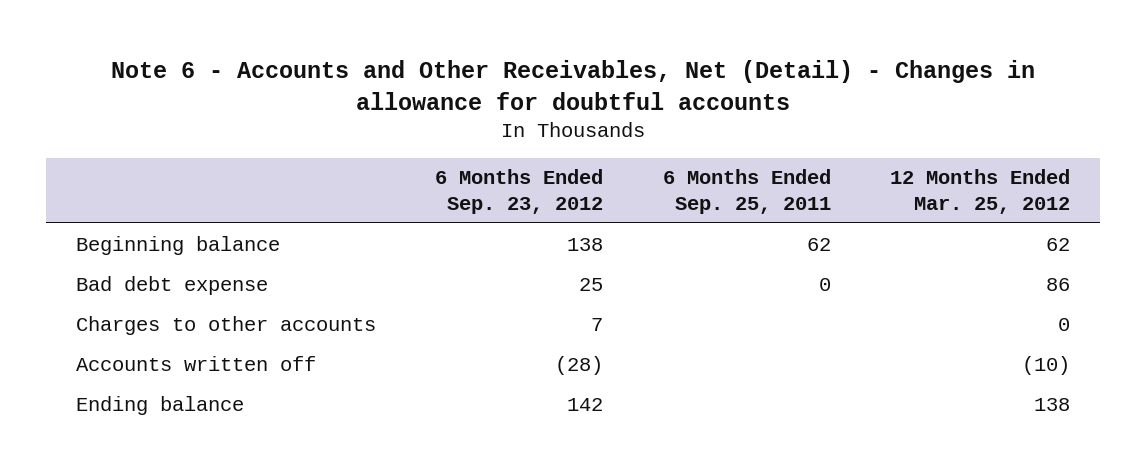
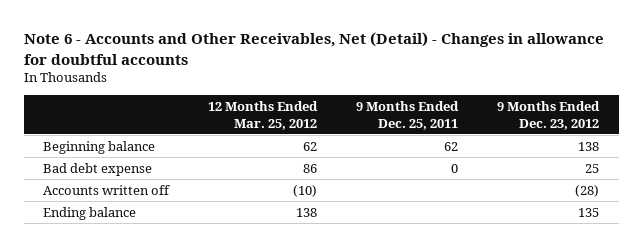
[435,169,604,214] 6 Months Ended Sep. 23, 2012 -> none
[662,169,831,214] 6 Months Ended Sep. 25, 2011 -> none
none -> [356,101,460,130] 9 Months Ended Dec. 25, 2011
none -> [497,101,601,130] 9 Months Ended Dec. 23, 2012
[76,315,377,335] Charges to other accounts -> none

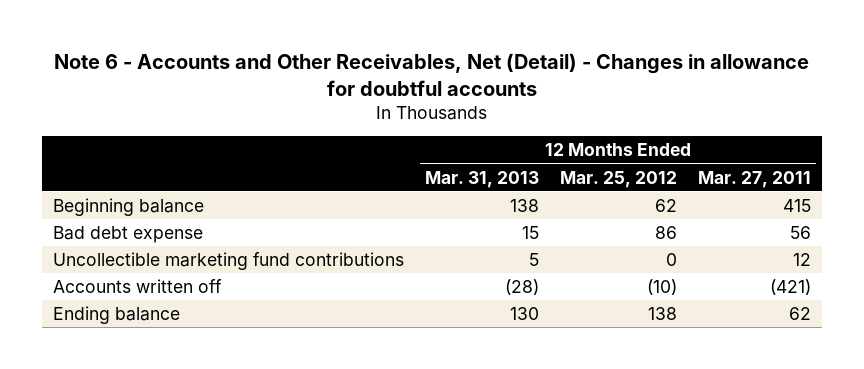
[356,101,460,130] 9 Months Ended Dec. 25, 2011 -> none
[497,101,601,130] 9 Months Ended Dec. 23, 2012 -> none
none -> [424,170,539,188] Mar. 31, 2013
none -> [698,170,812,188] Mar. 27, 2011
none -> [52,251,404,270] Uncollectible marketing fund contributions

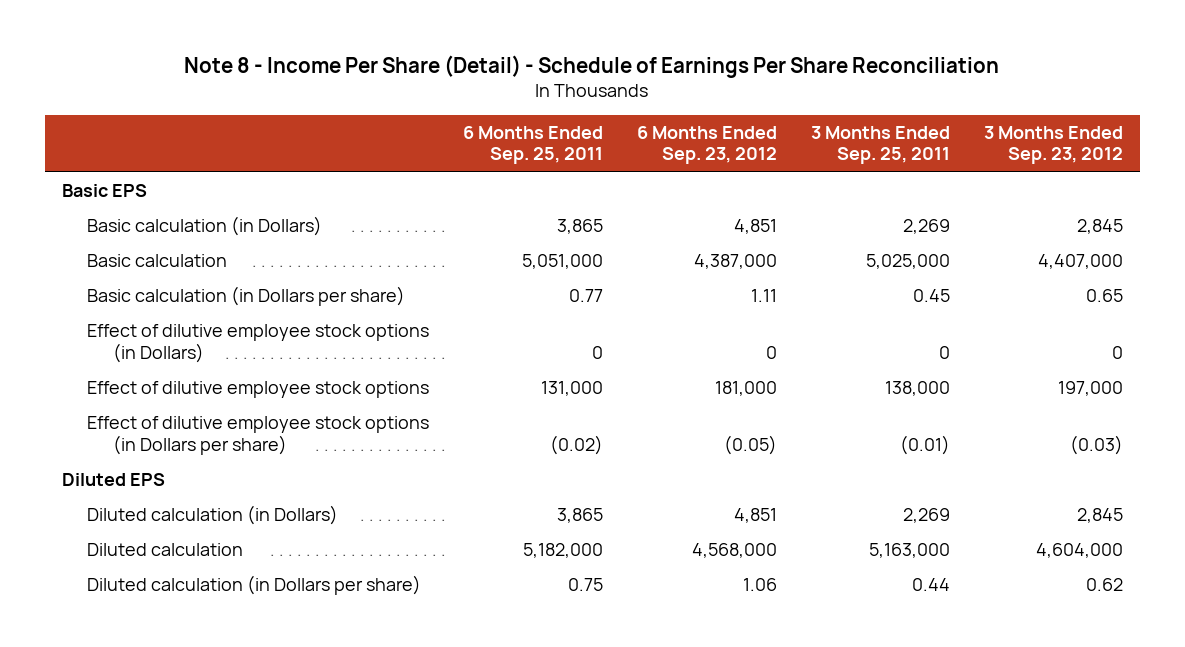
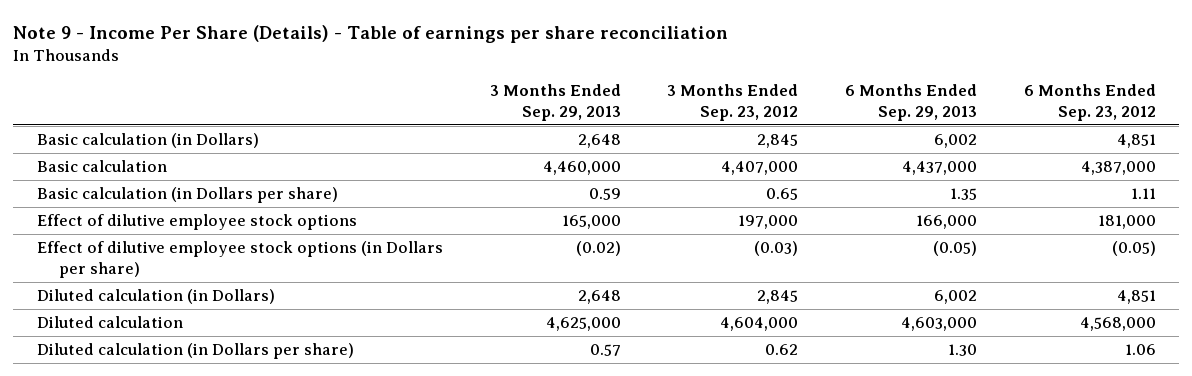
[184,54,1000,78] Note 8 - Income Per Share (Detail) - Schedule of Earnings Per Share Reconciliation -> [13,24,729,43] Note 9 - Income Per Share (Details) - Table of earnings per share reconciliation
[463,125,604,165] 6 Months Ended Sep. 25, 2011 -> none
[810,125,950,165] 3 Months Ended Sep. 25, 2011 -> none
none -> [489,84,621,121] 3 Months Ended Sep. 29, 2013
none -> [844,84,977,121] 6 Months Ended Sep. 29, 2013
[61,184,147,198] Basic EPS -> none
[87,324,430,363] Effect of dilutive employee stock options (in Dollars) -> none
[61,473,165,487] Diluted EPS -> none

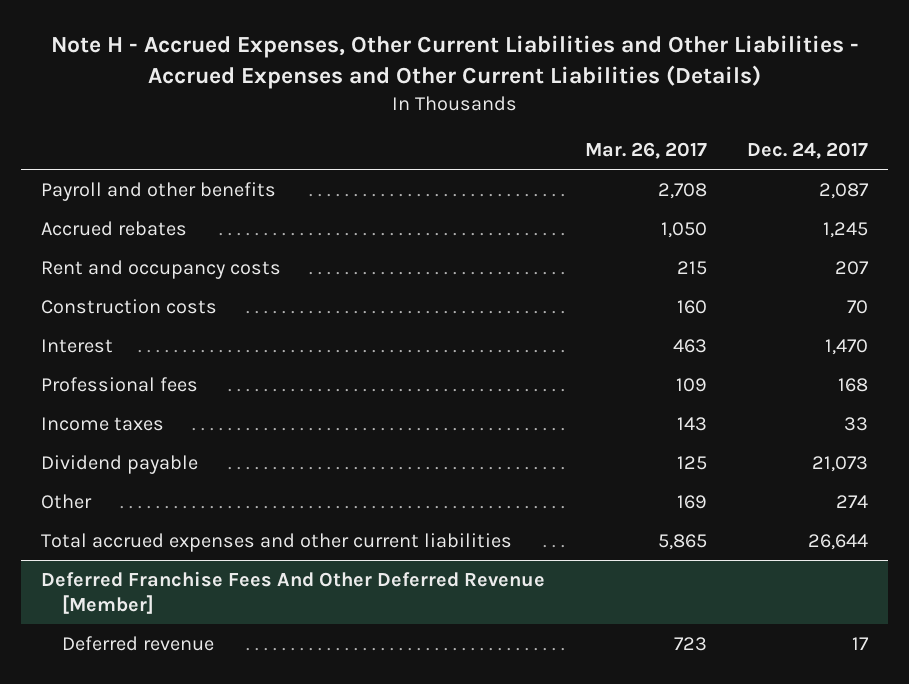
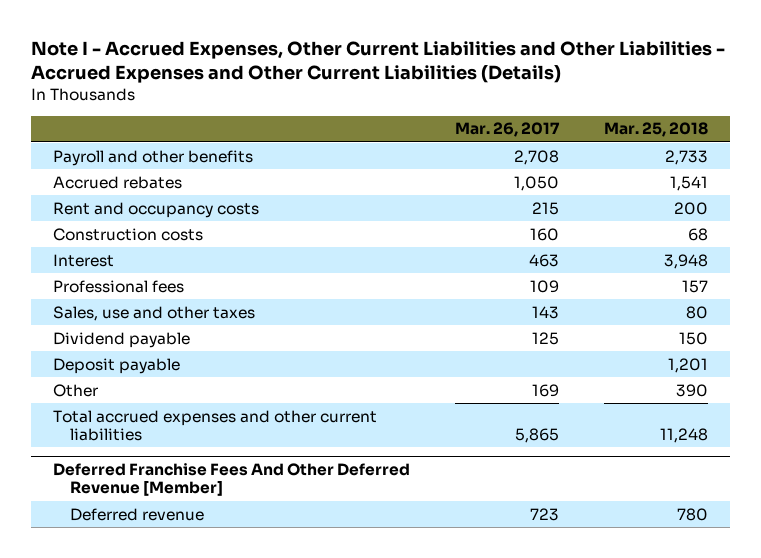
[50,35,859,90] Note H - Accrued Expenses, Other Current Liabilities and Other Liabilities - Accrued Expenses and Other Current Liabilities (Details) -> [31,41,726,84] Note I - Accrued Expenses, Other Current Liabilities and Other Liabilities - Accrued Expenses and Other Current Liabilities (Details)
[747,141,869,159] Dec. 24, 2017 -> none
none -> [603,122,708,138] Mar. 25, 2018
[41,416,165,431] Income taxes -> [53,305,256,321] Sales, use and other taxes
none -> [53,357,181,374] Deposit payable

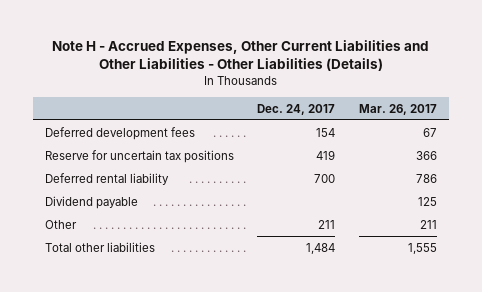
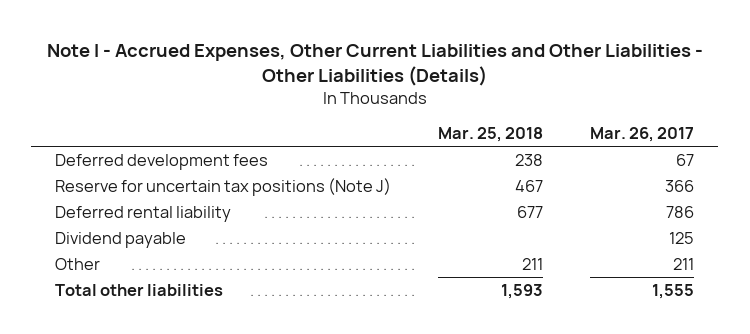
[51,40,429,72] Note H - Accrued Expenses, Other Current Liabilities and Other Liabilities - Other Liabilities (Details) -> [46,43,703,86] Note I - Accrued Expenses, Other Current Liabilities and Other Liabilities - Other Liabilities (Details)
[257,103,336,115] Dec. 24, 2017 -> none
none -> [438,127,544,143] Mar. 25, 2018
[44,149,234,163] Reserve for uncertain tax positions -> [55,177,392,196] Reserve for uncertain tax positions (Note J)

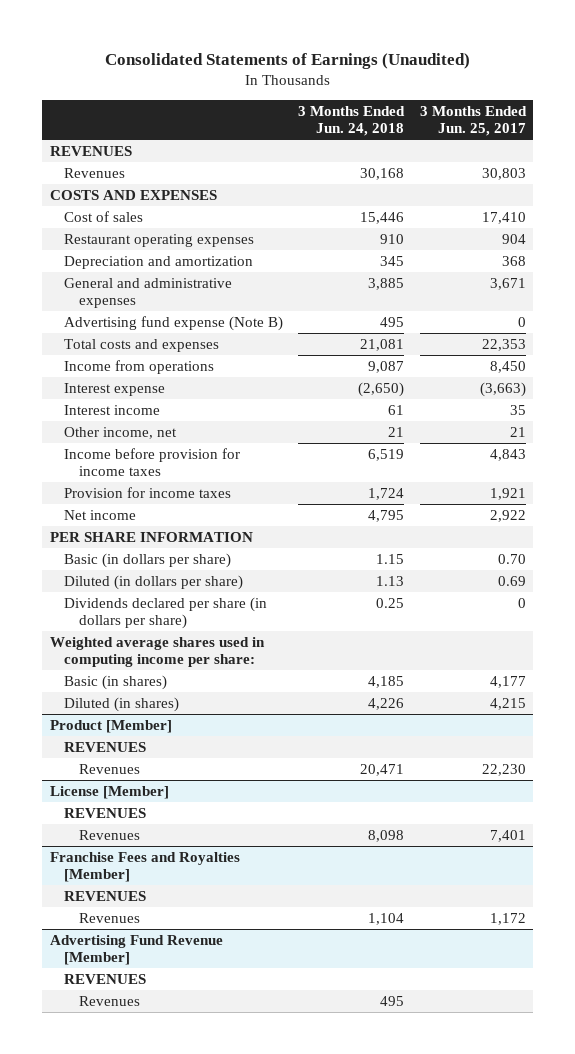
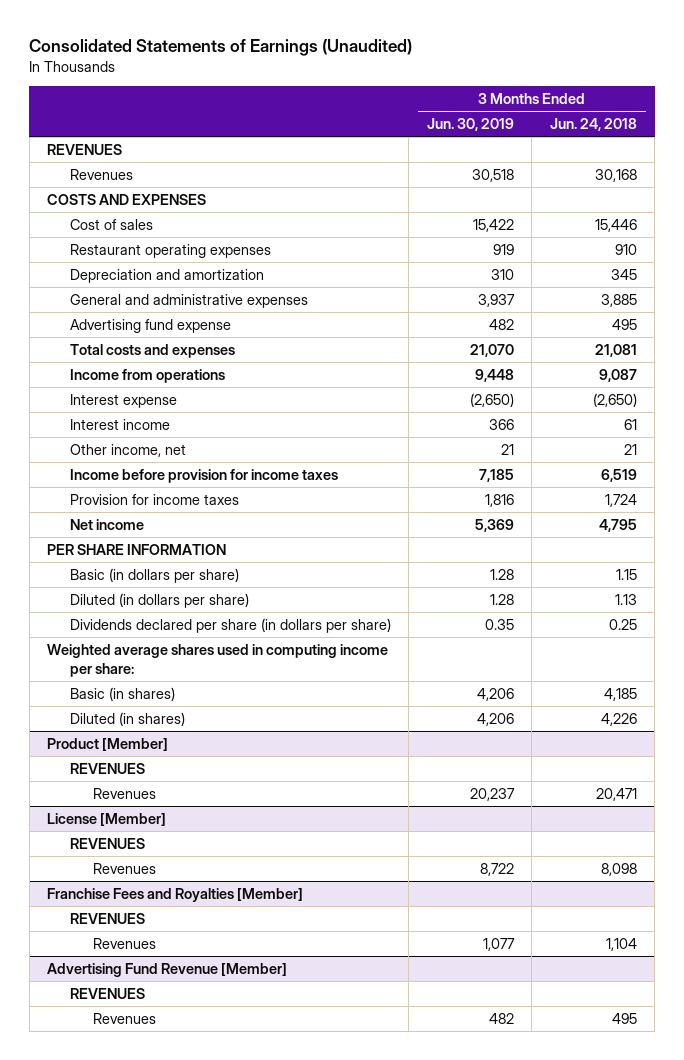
[419,105,527,137] 3 Months Ended Jun. 25, 2017 -> none
none -> [426,118,514,132] Jun. 30, 2019
[64,315,284,331] Advertising fund expense (Note B) -> [69,318,231,333] Advertising fund expense

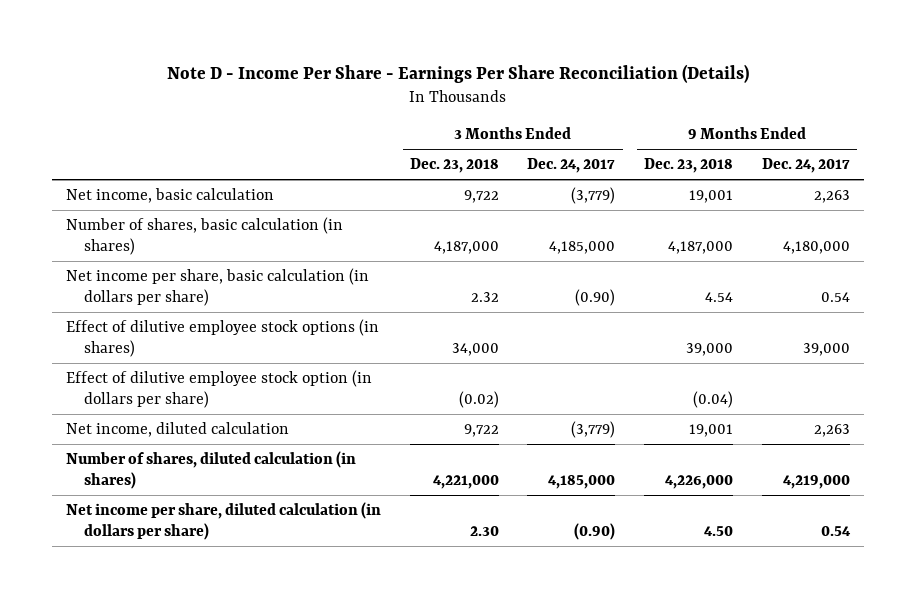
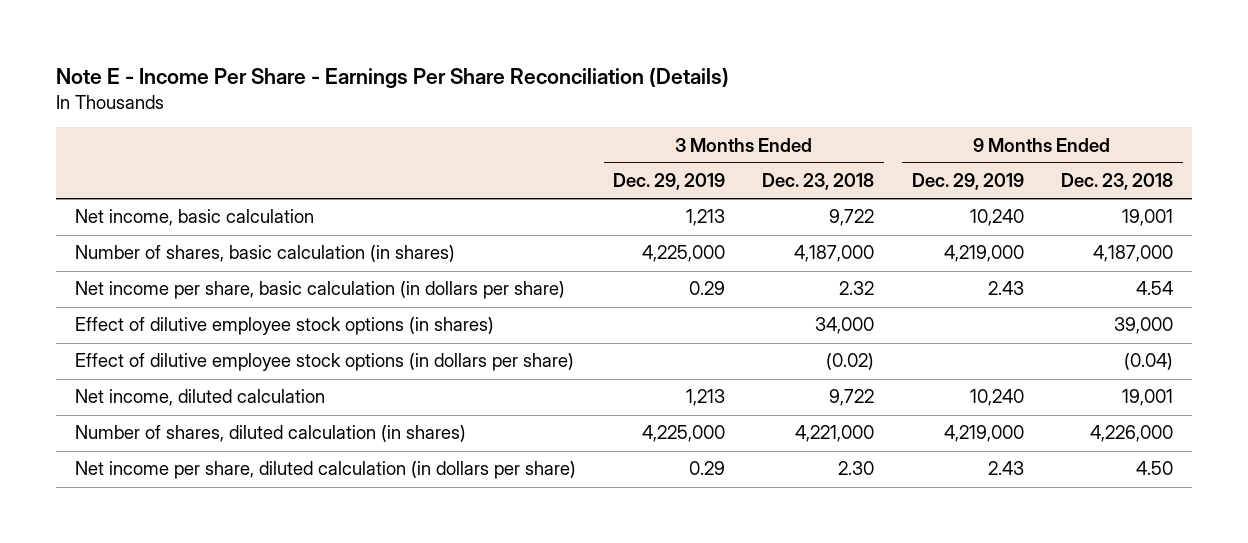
[166,63,749,83] Note D - Income Per Share - Earnings Per Share Reconciliation (Details) -> [55,67,729,89] Note E - Income Per Share - Earnings Per Share Reconciliation (Details)
[527,158,616,174] Dec. 24, 2017 -> none
[761,158,850,174] Dec. 24, 2017 -> none
none -> [612,173,725,191] Dec. 29, 2019
none -> [911,173,1024,191] Dec. 29, 2019
[66,369,373,409] Effect of dilutive employee stock option (in dollars per share) -> [74,353,574,372] Effect of dilutive employee stock options (in dollars per share)

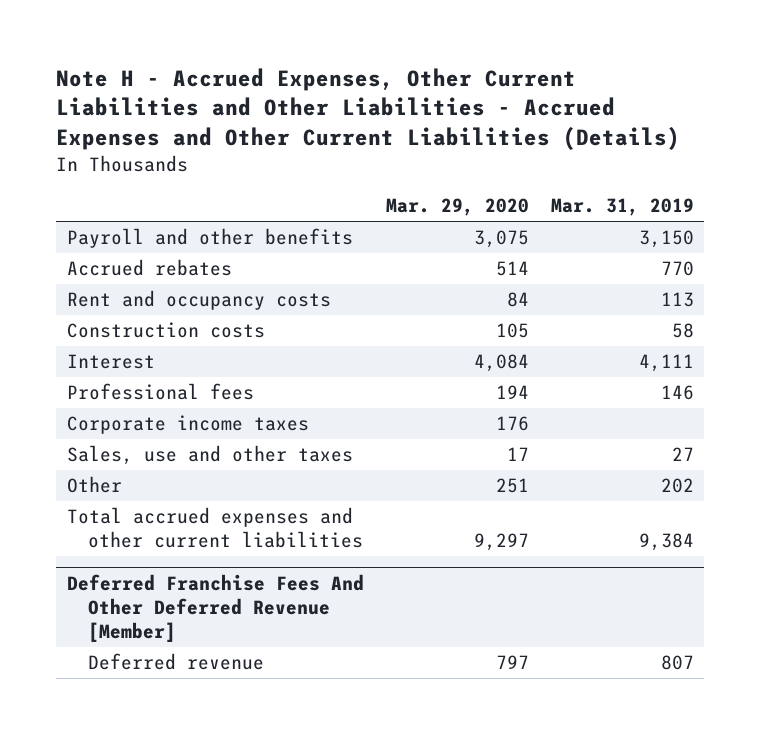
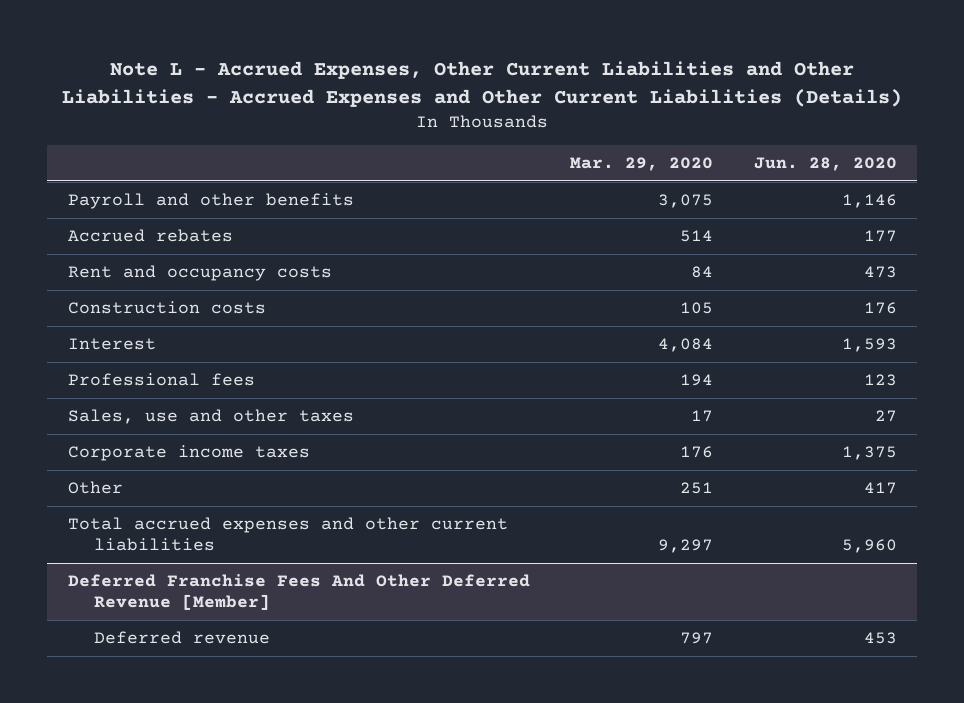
[55,67,680,150] Note H - Accrued Expenses, Other Current Liabilities and Other Liabilities - Accrued Expenses and Other Current Liabilities (Details) -> [62,61,903,108] Note L - Accrued Expenses, Other Current Liabilities and Other Liabilities - Accrued Expenses and Other Current Liabilities (Details)
[550,198,694,217] Mar. 31, 2019 -> none
none -> [753,157,897,172] Jun. 28, 2020
[66,415,309,435] Corporate income taxes -> [67,445,310,462] Corporate income taxes

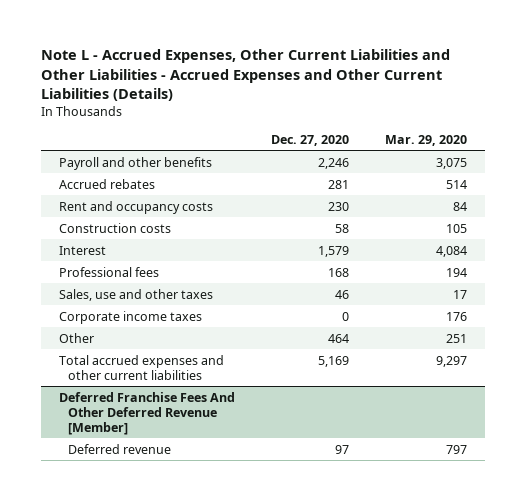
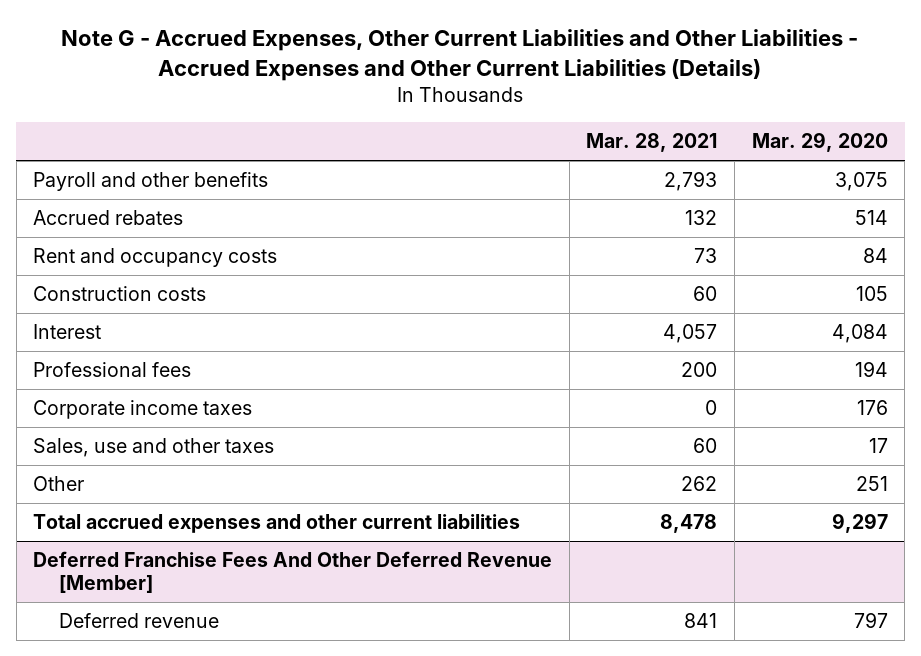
[40,49,450,101] Note L - Accrued Expenses, Other Current Liabilities and Other Liabilities - Accrued Expenses and Other Current Liabilities (Details) -> [61,29,859,82] Note G - Accrued Expenses, Other Current Liabilities and Other Liabilities - Accrued Expenses and Other Current Liabilities (Details)
[271,134,350,146] Dec. 27, 2020 -> none
none -> [586,132,718,152] Mar. 28, 2021
[58,288,213,301] Sales, use and other taxes -> [33,438,275,458] Sales, use and other taxes

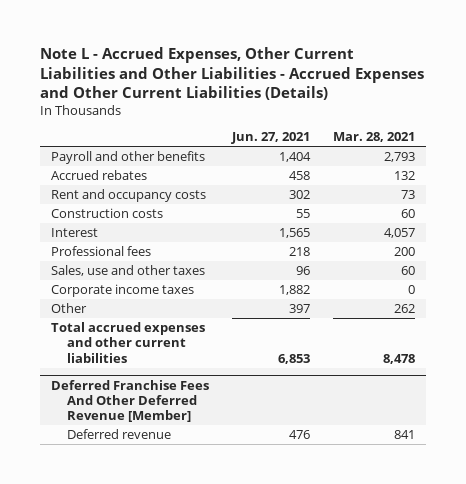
[61,29,859,82] Note G - Accrued Expenses, Other Current Liabilities and Other Liabilities - Accrued Expenses and Other Current Liabilities (Details) -> [39,47,424,100] Note L - Accrued Expenses, Other Current Liabilities and Other Liabilities - Accrued Expenses and Other Current Liabilities (Details)
[751,131,888,152] Mar. 29, 2020 -> none
none -> [230,132,310,145] Jun. 27, 2021
[33,400,253,420] Corporate income taxes -> [51,283,195,297] Corporate income taxes

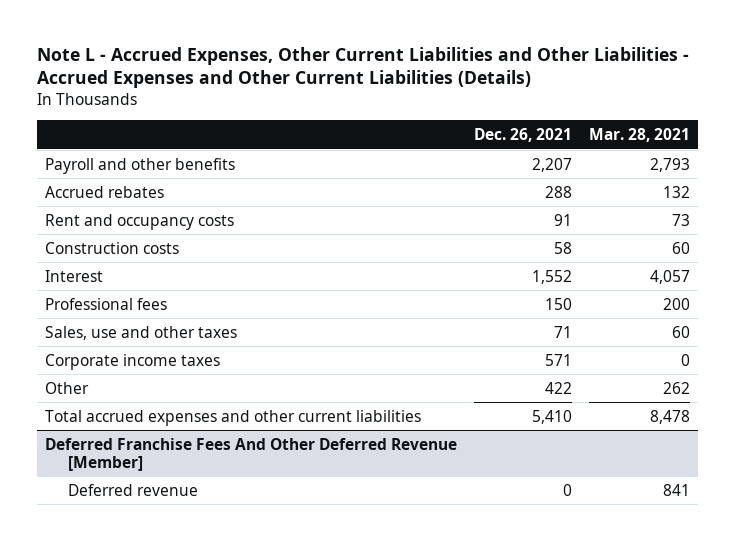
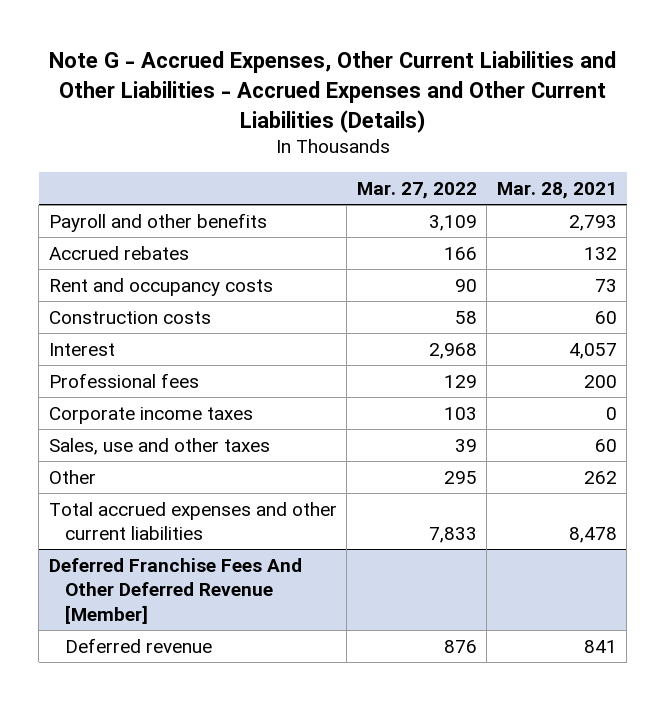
[36,46,689,89] Note L - Accrued Expenses, Other Current Liabilities and Other Liabilities - Accrued Expenses and Other Current Liabilities (Details) -> [48,51,616,133] Note G - Accrued Expenses, Other Current Liabilities and Other Liabilities - Accrued Expenses and Other Current Liabilities (Details)
[474,128,573,143] Dec. 26, 2021 -> none
none -> [356,182,477,200] Mar. 27, 2022
[45,325,238,340] Sales, use and other taxes -> [48,437,270,455] Sales, use and other taxes

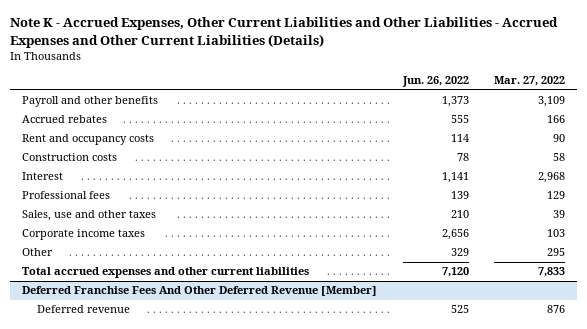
[48,51,616,133] Note G - Accrued Expenses, Other Current Liabilities and Other Liabilities - Accrued Expenses and Other Current Liabilities (Details) -> [9,17,558,48] Note K - Accrued Expenses, Other Current Liabilities and Other Liabilities - Accrued Expenses and Other Current Liabilities (Details)
[496,182,617,200] Mar. 28, 2021 -> none
none -> [401,76,469,88] Jun. 26, 2022
[48,406,253,424] Corporate income taxes -> [22,229,146,241] Corporate income taxes

